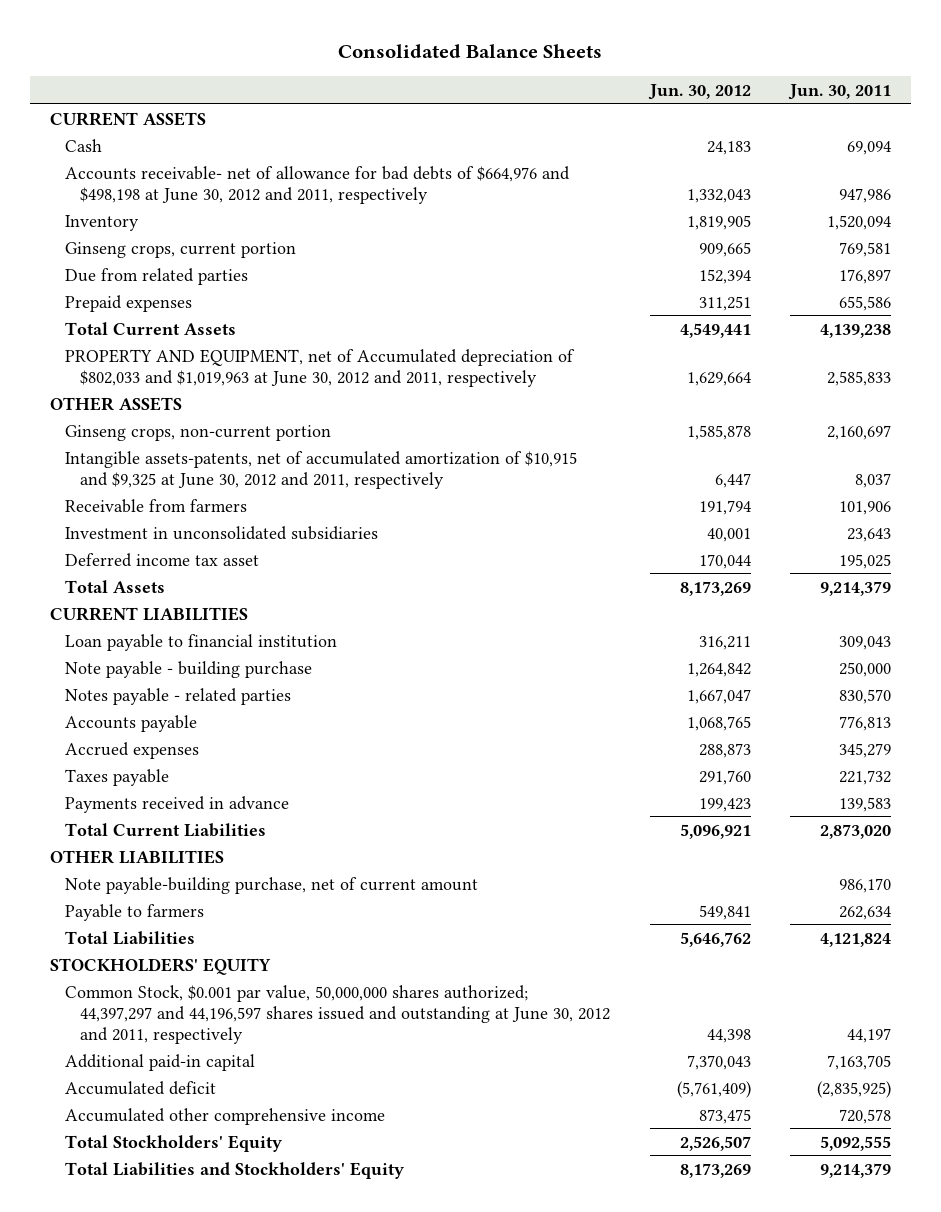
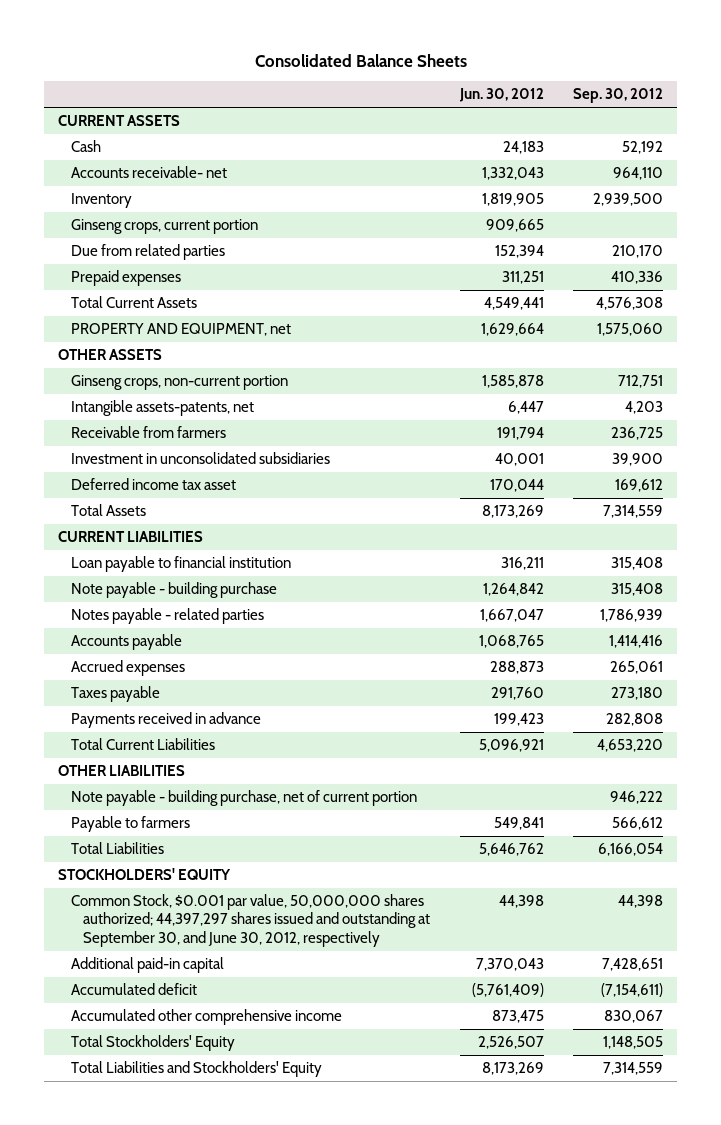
[787,83,891,100] Jun. 30, 2011 -> none
none -> [572,88,663,104] Sep. 30, 2012
[65,165,571,204] Accounts receivable- net of allowance for bad debts of $664,976 and $498,198 at June 30, 2012 and 2011, respectively -> [70,166,227,179] Accounts receivable- net
[65,348,576,387] PROPERTY AND EQUIPMENT, net of Accumulated depreciation of $802,033 and $1,019,963 at June 30, 2012 and 2011, respectively -> [70,323,291,337] PROPERTY AND EQUIPMENT, net
[65,450,578,489] Intangible assets-patents, net of accumulated amortization of $10,915 and $9,325 at June 30, 2012 and 2011, respectively -> [70,400,254,417] Intangible assets-patents, net
[65,876,479,894] Note payable-building purchase, net of current amount -> [70,790,417,807] Note payable - building purchase, net of current portion
[65,984,611,1044] Common Stock, $0.001 par value, 50,000,000 shares authorized; 44,397,297 and 44,196,597 shares issued and outstanding at June 30, 2012 and 2011, respectively -> [70,894,431,947] Common Stock, $0.001 par value, 50,000,000 shares authorized; 44,397,297 shares issued and outstanding at September 30, and June 30, 2012, respectively

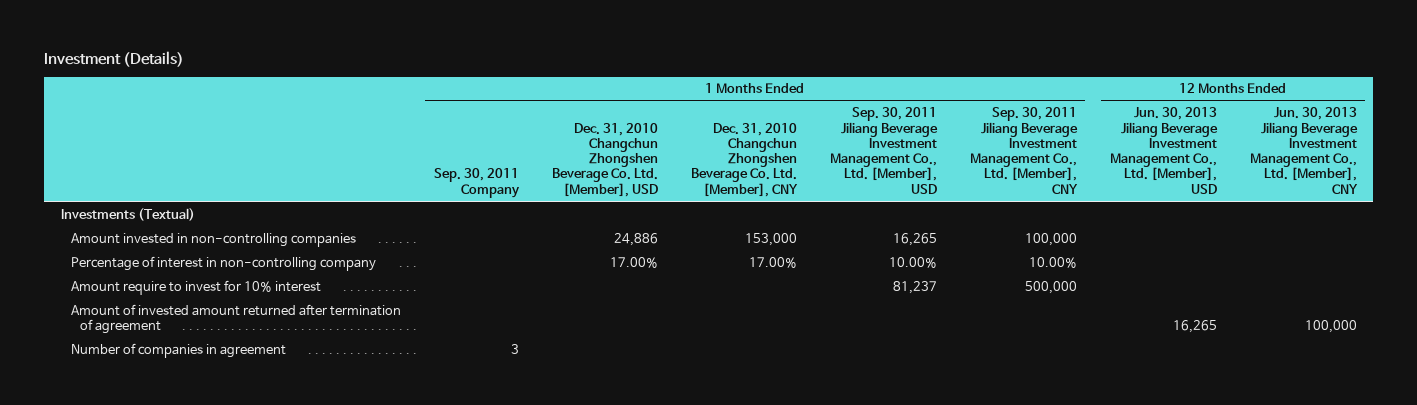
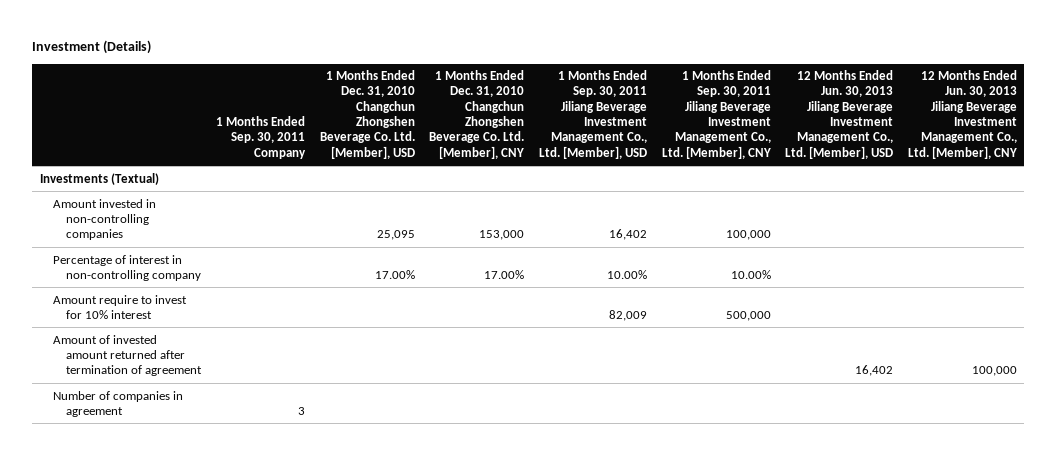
[613,232,658,246] 24,886 -> [376,230,415,241] 25,095
[892,232,937,246] 16,265 -> [608,229,647,241] 16,402
[892,280,937,294] 81,237 -> [608,309,647,321] 82,009
[1172,319,1217,333] 16,265 -> [855,365,894,377] 16,402

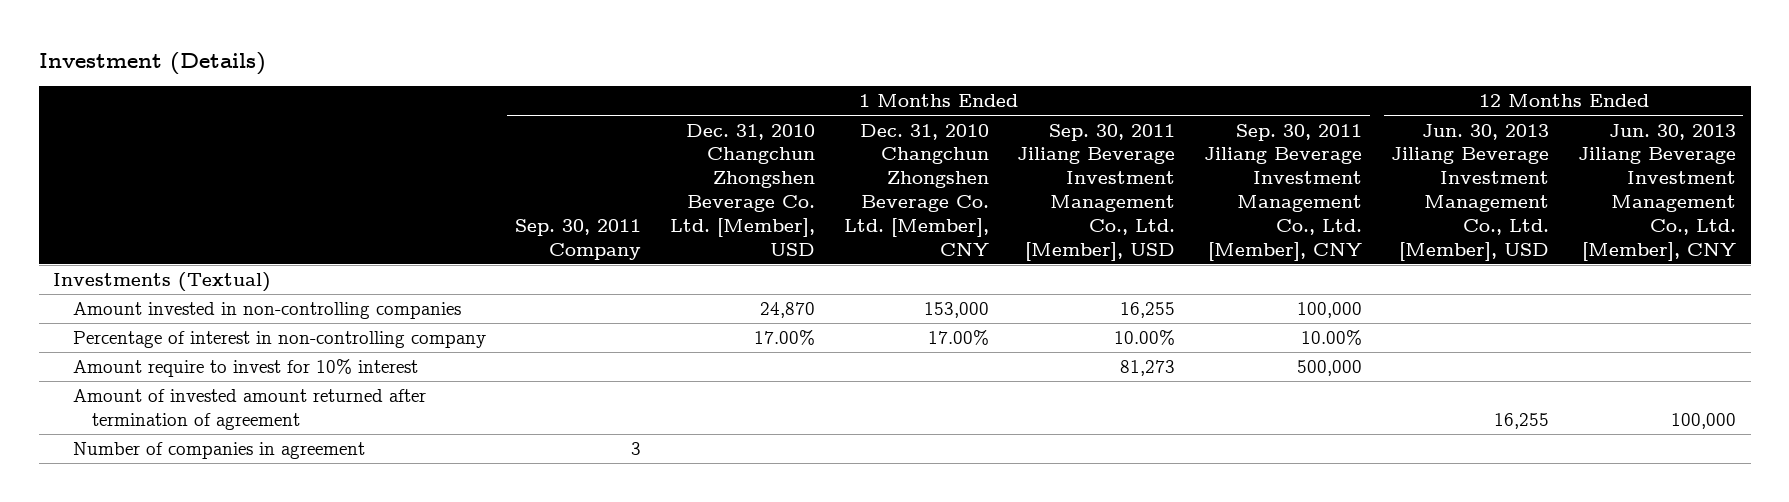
[376,230,415,241] 25,095 -> [759,302,815,319] 24,870
[608,229,647,241] 16,402 -> [1120,302,1176,319] 16,255
[608,309,647,321] 82,009 -> [1120,360,1176,377] 81,273
[855,365,894,377] 16,402 -> [1494,412,1550,429] 16,255

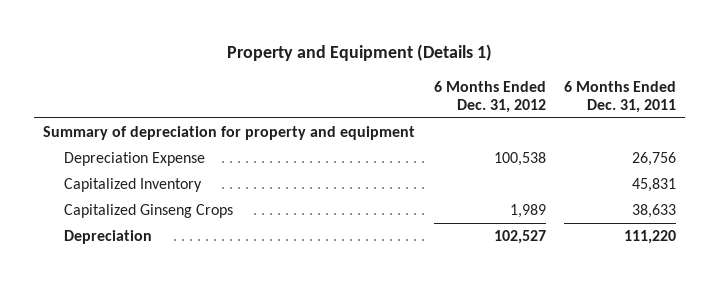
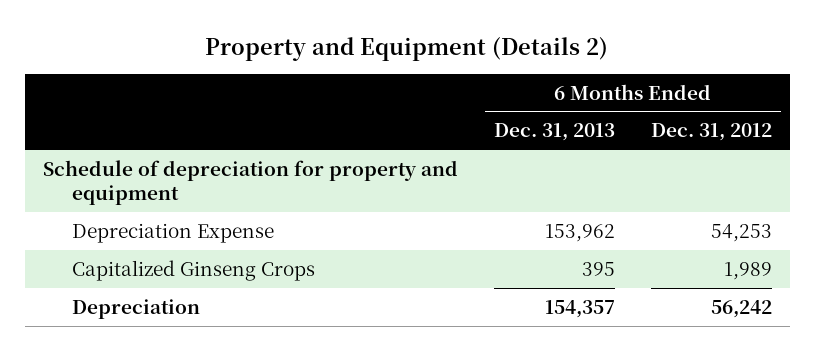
[226,44,492,62] Property and Equipment (Details 1) -> [205,36,609,61] Property and Equipment (Details 2)
[563,80,676,113] 6 Months Ended Dec. 31, 2011 -> none
none -> [493,123,615,142] Dec. 31, 2013
[64,177,203,192] Capitalized Inventory -> none
[43,125,416,140] Summary of depreciation for property and equipment -> [43,159,459,205] Schedule of depreciation for property and equipment
[493,151,546,166] 100,538 -> [710,223,772,242] 54,253
[493,229,546,244] 102,527 -> [710,299,772,318] 56,242

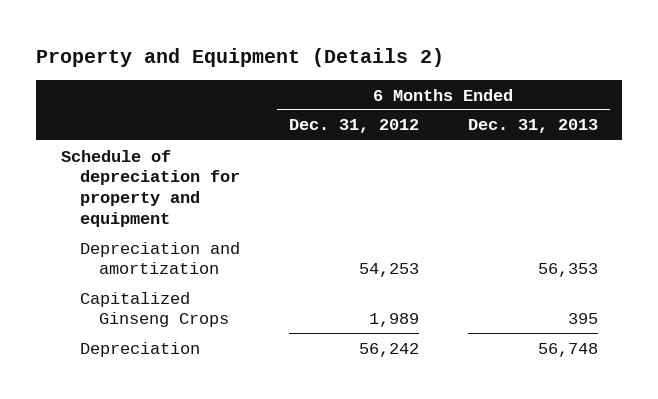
[71,222,274,243] Depreciation Expense -> [79,241,240,275] Depreciation and amortization
[544,223,615,242] 153,962 -> [537,263,598,278] 56,353
[544,299,615,318] 154,357 -> [537,342,598,357] 56,748

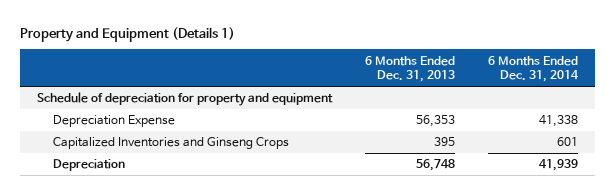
[36,47,445,67] Property and Equipment (Details 2) -> [20,26,236,42] Property and Equipment (Details 1)
[288,119,419,134] Dec. 31, 2012 -> none
none -> [488,55,580,82] 6 Months Ended Dec. 31, 2014
[79,241,240,275] Depreciation and amortization -> [52,115,175,128] Depreciation Expense
[79,291,230,328] Capitalized Ginseng Crops -> [52,137,289,150] Capitalized Inventories and Ginseng Crops

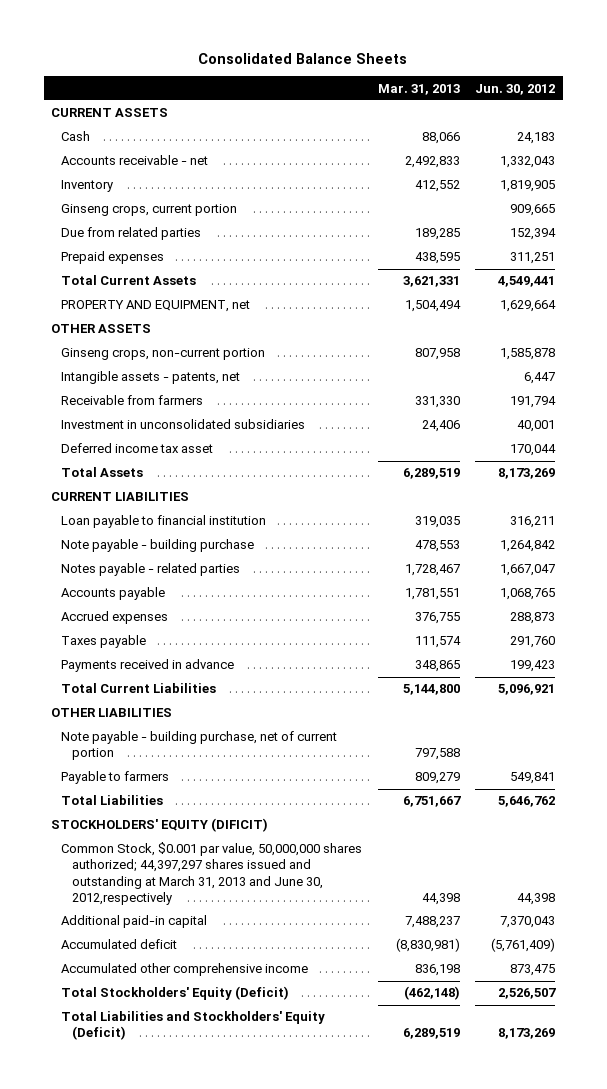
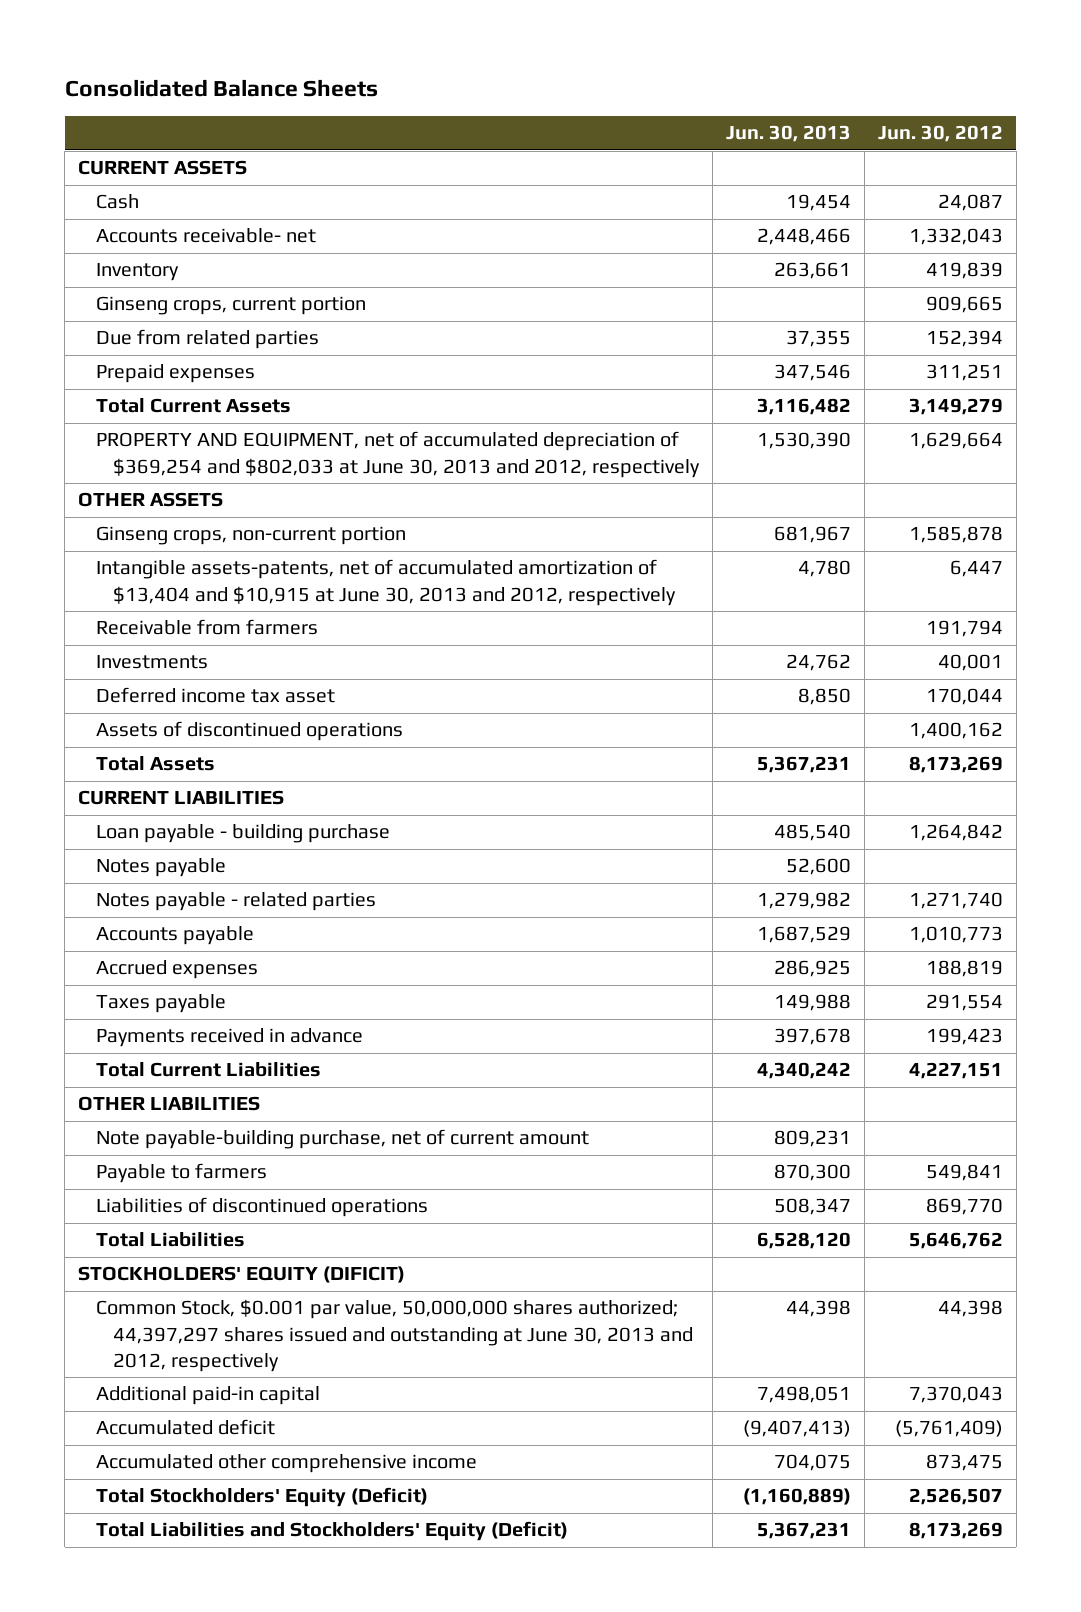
[377,83,460,95] Mar. 31, 2013 -> none
none -> [726,125,852,143] Jun. 30, 2013
[517,132,556,145] 24,183 -> [937,194,1003,212] 24,087
[61,155,209,166] Accounts receivable - net -> [95,228,316,244] Accounts receivable- net
[500,180,556,193] 1,819,905 -> [925,262,1003,280] 419,839
[498,276,556,288] 4,549,441 -> [908,398,1003,416] 3,149,279
[61,300,251,313] PROPERTY AND EQUIPMENT, net -> [95,431,701,478] PROPERTY AND EQUIPMENT, net of accumulated depreciation of $369,254 and $802,033 at June 30, 2013 and 2012, respectively
[61,371,241,385] Intangible assets - patents, net -> [95,559,677,606] Intangible assets-patents, net of accumulated amortization of $13,404 and $10,915 at June 30, 2013 and 2012, respectively
[61,419,306,430] Investment in unconsolidated subsidiaries -> none
none -> [95,655,208,670] Investments
none -> [95,721,403,742] Assets of discontinued operations
[61,515,267,529] Loan payable to financial institution -> none
[61,539,255,553] Note payable - building purchase -> [95,824,390,844] Loan payable - building purchase
none -> [95,858,226,878] Notes payable
[500,564,556,577] 1,667,047 -> [908,892,1003,910] 1,271,740
[500,588,556,601] 1,068,765 -> [908,926,1003,944] 1,010,773
[510,612,556,625] 288,873 -> [925,960,1003,978] 188,819
[510,636,556,649] 291,760 -> [925,994,1003,1012] 291,554
[498,684,556,696] 5,096,921 -> [908,1062,1003,1080] 4,227,151
[61,731,338,761] Note payable - building purchase, net of current portion -> [95,1129,589,1150] Note payable-building purchase, net of current amount
none -> [95,1197,428,1218] Liabilities of discontinued operations
[61,842,363,905] Common Stock, $0.001 par value, 50,000,000 shares authorized; 44,397,297 shares issued and outstanding at March 31, 2013 and June 30, 2012,respectively -> [95,1299,694,1372] Common Stock, $0.001 par value, 50,000,000 shares authorized; 44,397,297 shares issued and outstanding at June 30, 2013 and 2012, respectively

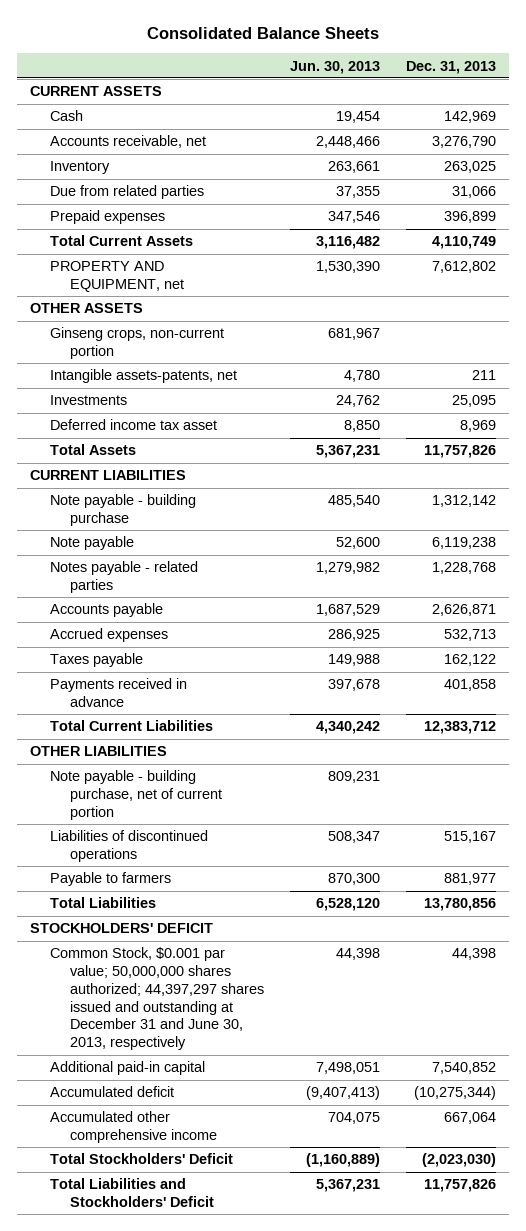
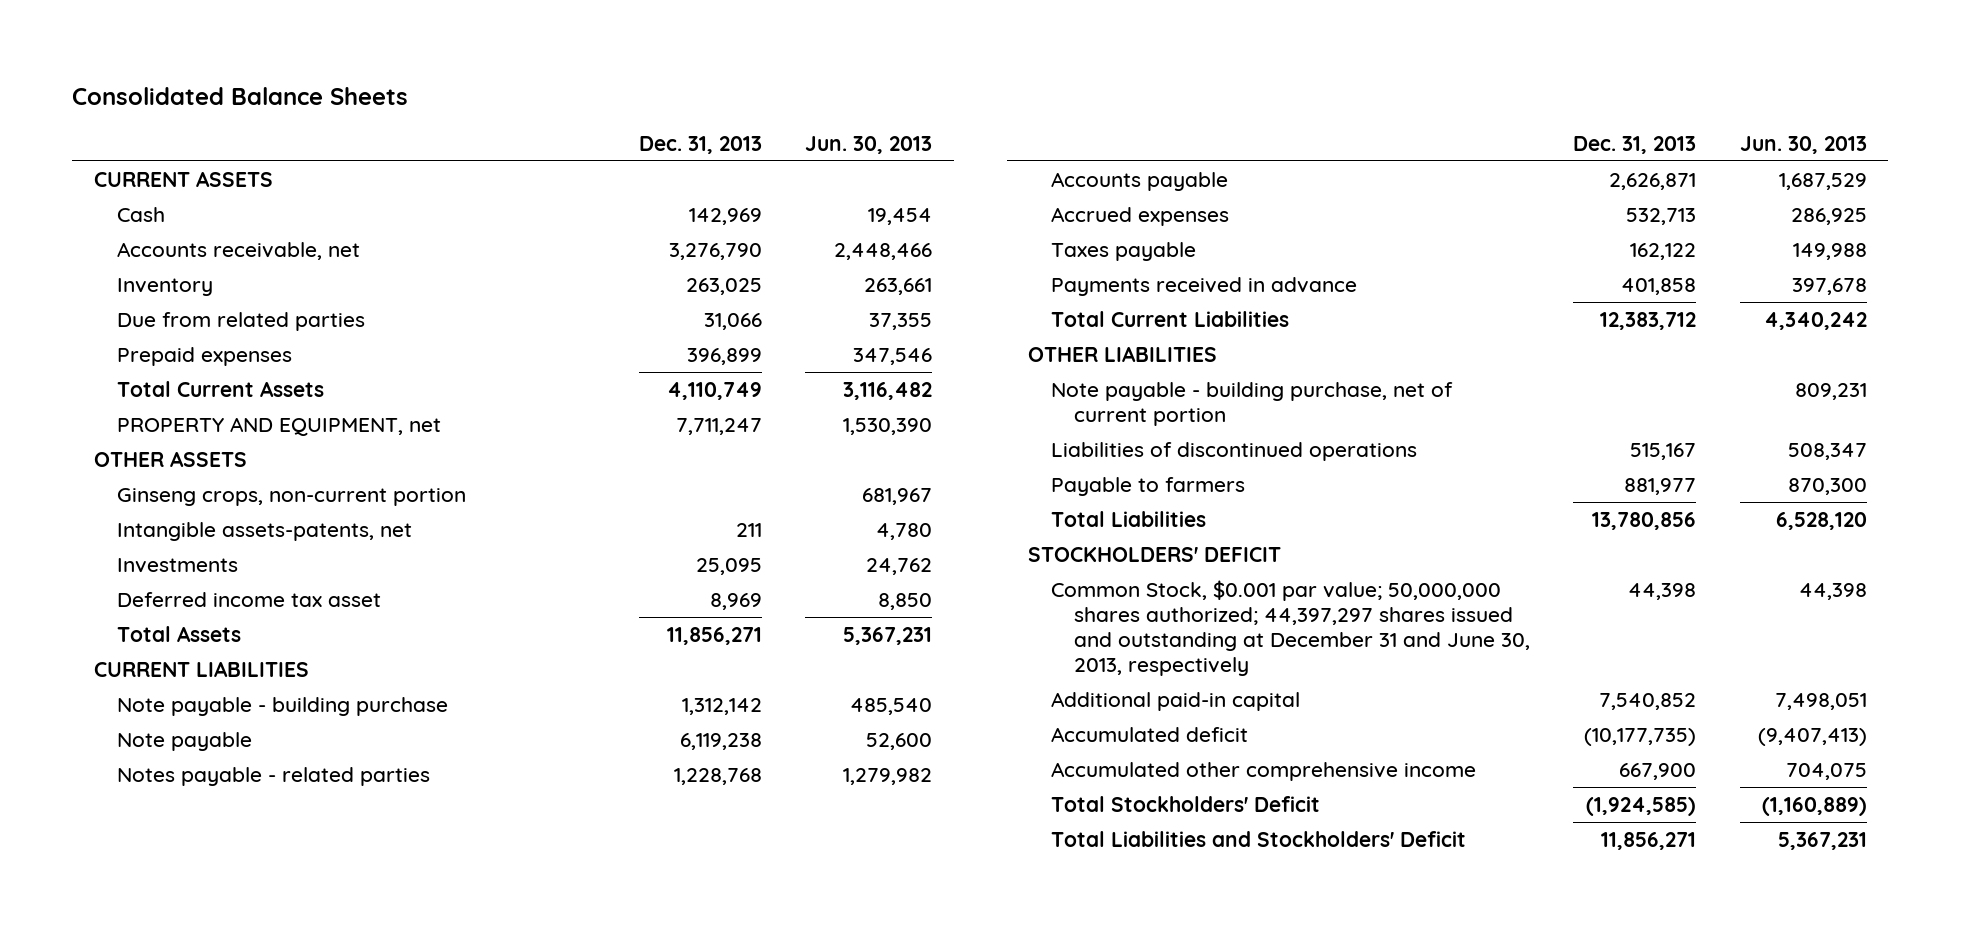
[432,261,497,274] 7,612,802 -> [676,417,763,435] 7,711,247
[424,445,497,459] 11,757,826 -> [667,626,763,645] 11,856,271
[414,1086,497,1101] (10,275,344) -> [1584,727,1697,746] (10,177,735)
[444,1112,497,1125] 667,064 -> [1619,762,1697,780] 667,900
[422,1153,497,1168] (2,023,030) -> [1586,796,1697,816] (1,924,585)
[424,1179,497,1193] 11,757,826 -> [1601,831,1697,850] 11,856,271

